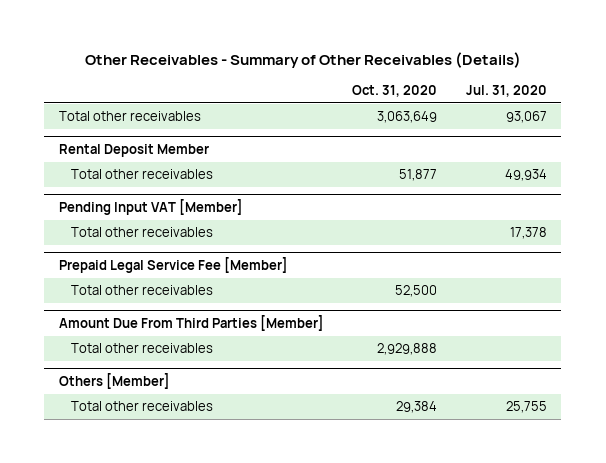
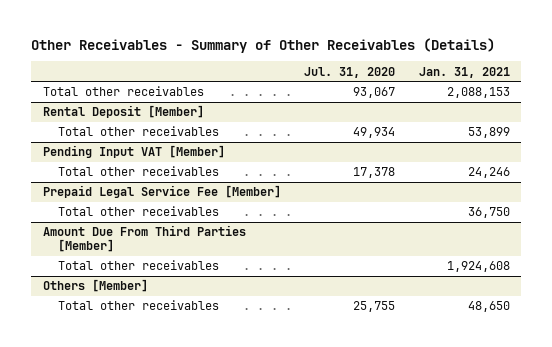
[352,85,438,98] Oct. 31, 2020 -> none
none -> [418,66,510,78] Jan. 31, 2021
[58,143,209,157] Rental Deposit Member -> [42,105,204,119] Rental Deposit [Member]

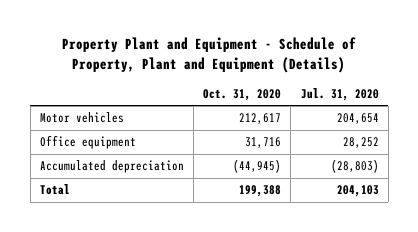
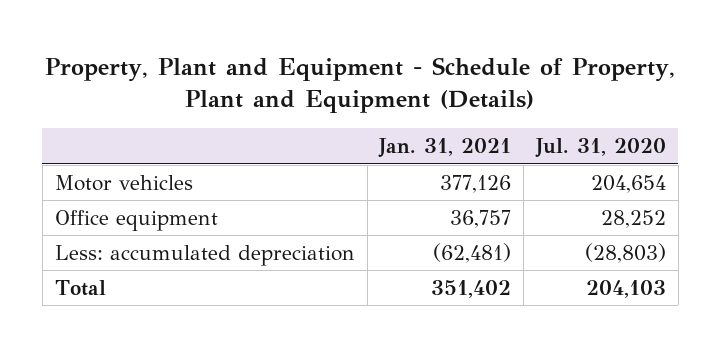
[62,37,357,73] Property Plant and Equipment - Schedule of Property, Plant and Equipment (Details) -> [45,56,676,114] Property, Plant and Equipment - Schedule of Property, Plant and Equipment (Details)
[203,88,282,101] Oct. 31, 2020 -> none
none -> [378,138,512,159] Jan. 31, 2021
[39,160,184,174] Accumulated depreciation -> [54,244,355,266] Less: accumulated depreciation

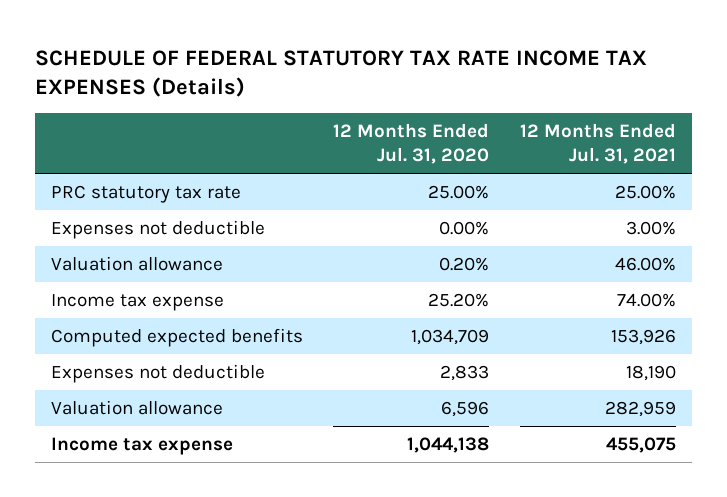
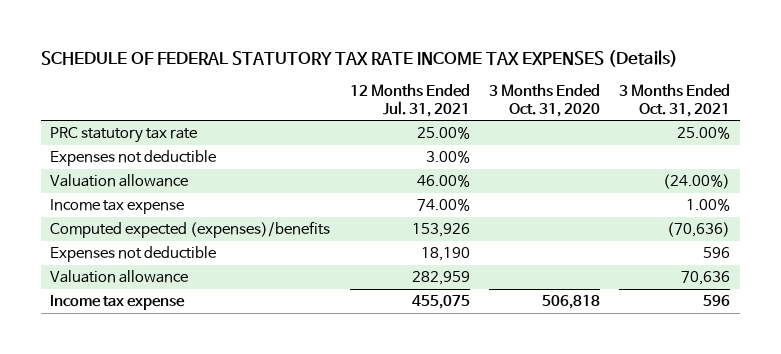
[333,122,490,165] 12 Months Ended Jul. 31, 2020 -> none
none -> [488,84,600,117] 3 Months Ended Oct. 31, 2020
none -> [619,84,731,117] 3 Months Ended Oct. 31, 2021
[50,327,303,347] Computed expected benefits -> [50,221,331,239] Computed expected (expenses)/benefits

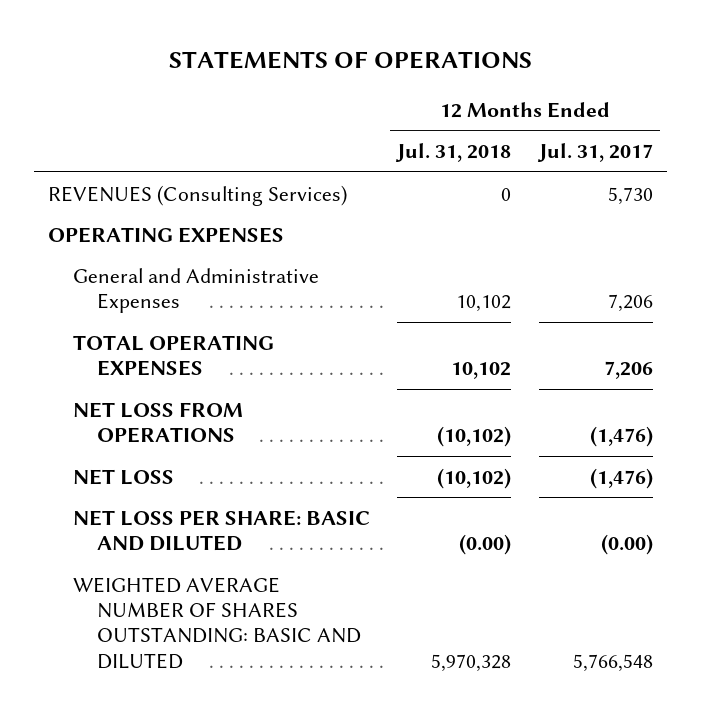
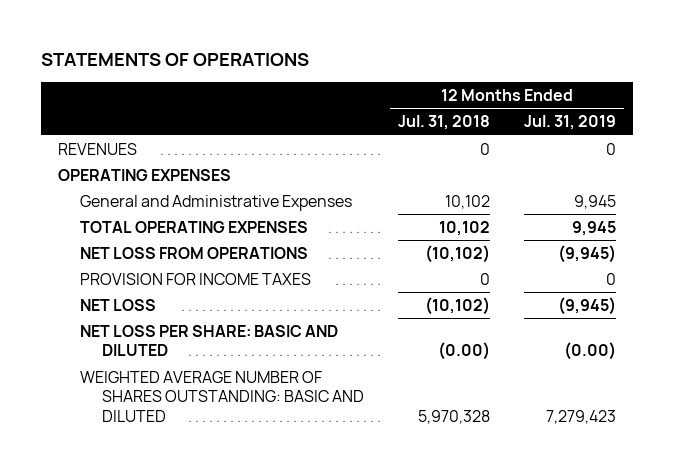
[536,143,653,163] Jul. 31, 2017 -> none
none -> [523,115,616,131] Jul. 31, 2019
[48,184,348,206] REVENUES (Consulting Services) -> none
none -> [57,143,137,156] REVENUES
none -> [79,273,311,286] PROVISION FOR INCOME TAXES

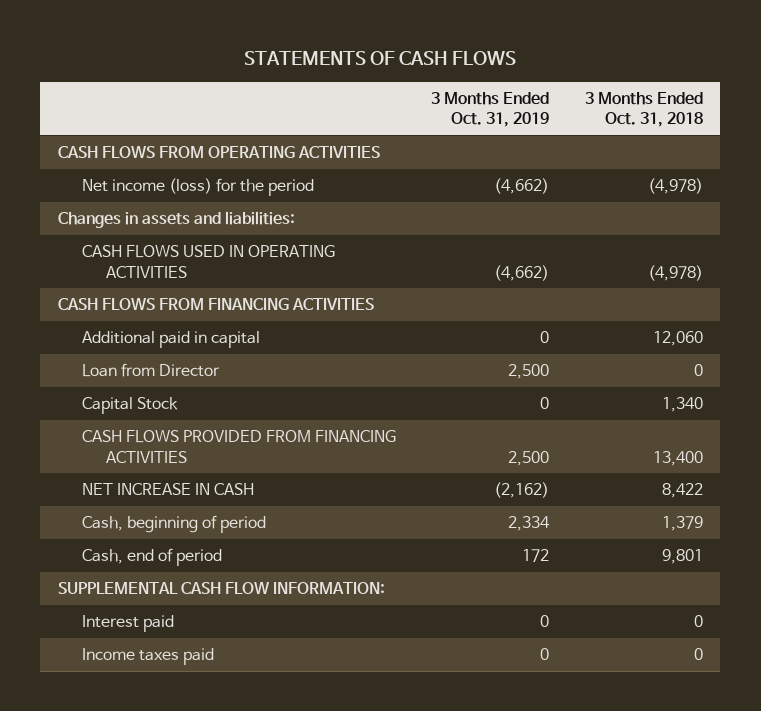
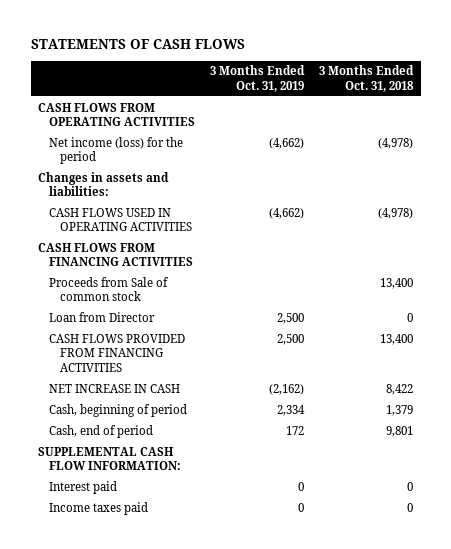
[81,331,260,349] Additional paid in capital -> none
none -> [49,276,170,302] Proceeds from Sale of common stock
[81,397,178,415] Capital Stock -> none

